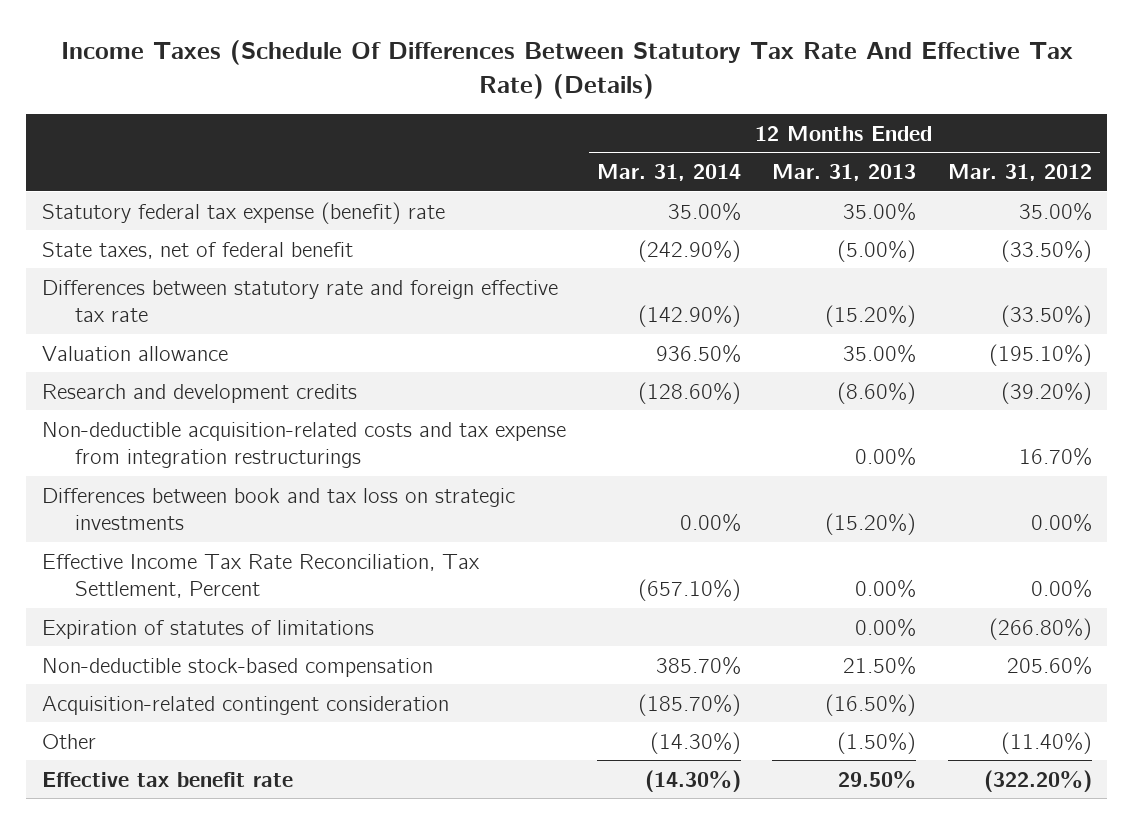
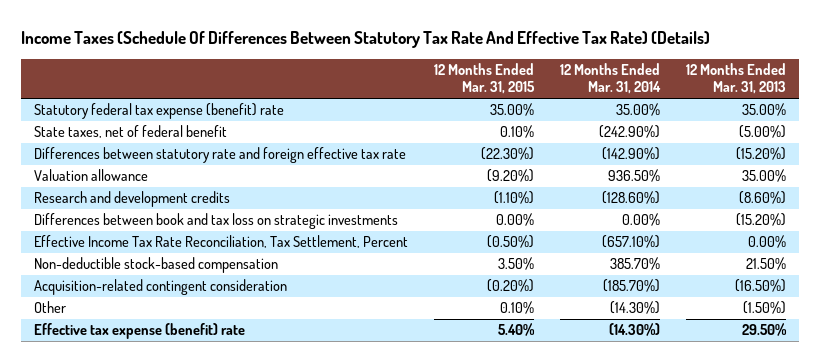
[947,164,1092,182] Mar. 31, 2012 -> none
none -> [434,63,536,95] 12 Months Ended Mar. 31, 2015
[41,421,566,469] Non-deductible acquisition-related costs and tax expense from integration restructurings -> none
[41,619,374,639] Expiration of statutes of limitations -> none
[41,771,293,787] Effective tax benefit rate -> [34,323,246,340] Effective tax expense (benefit) rate

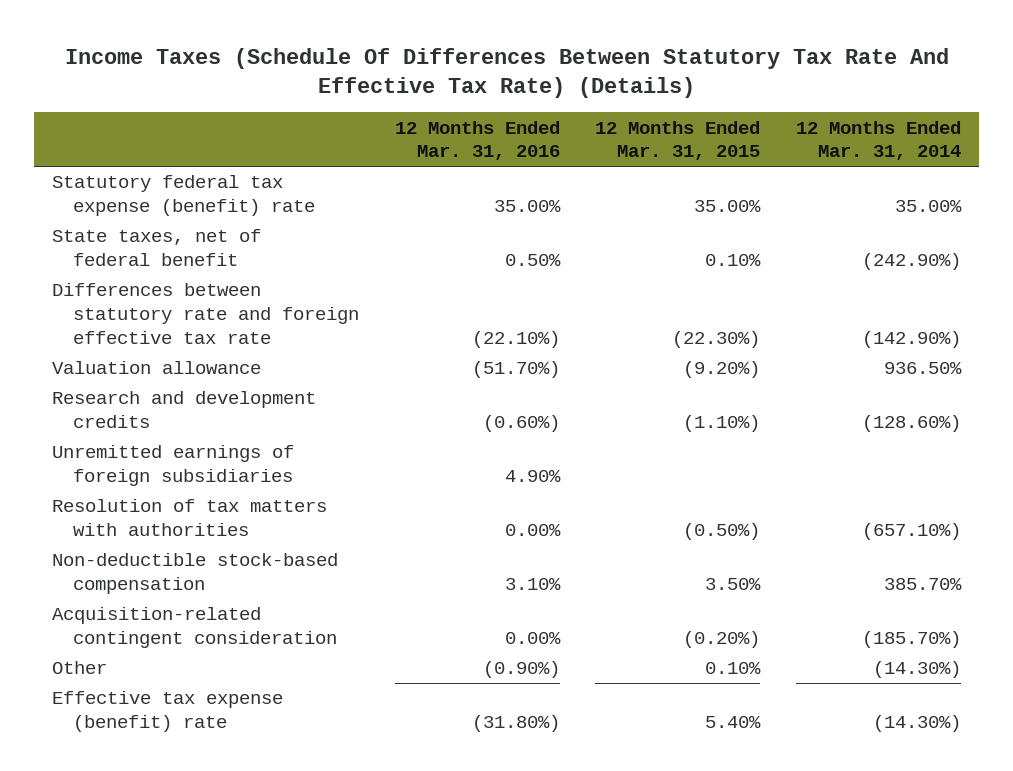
[686,63,787,95] 12 Months Ended Mar. 31, 2013 -> none
none -> [394,120,560,161] 12 Months Ended Mar. 31, 2016
[34,213,399,230] Differences between book and tax loss on strategic investments -> none
none -> [52,445,295,487] Unremitted earnings of foreign subsidiaries
[34,235,409,249] Effective Income Tax Rate Reconciliation, Tax Settlement, Percent -> [52,499,328,537] Resolution of tax matters with authorities

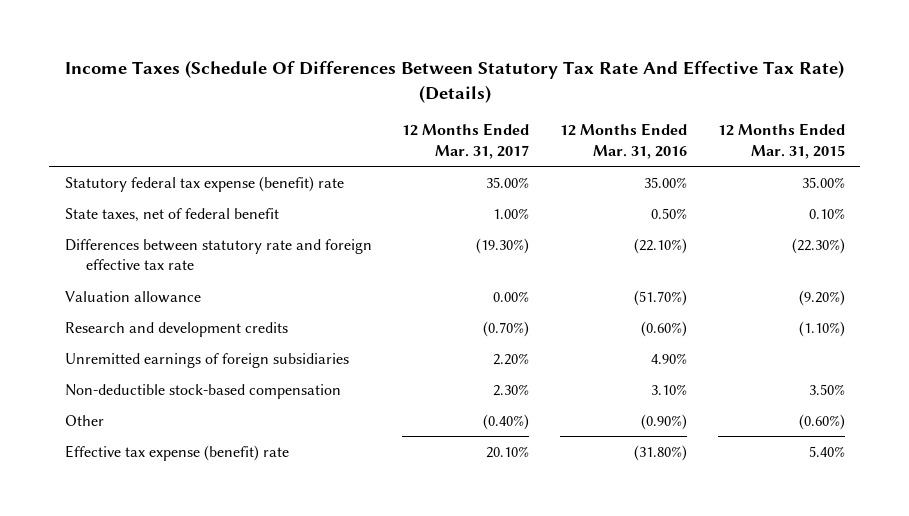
[796,120,962,161] 12 Months Ended Mar. 31, 2014 -> none
none -> [402,123,530,159] 12 Months Ended Mar. 31, 2017
[52,499,328,537] Resolution of tax matters with authorities -> none
[52,607,338,649] Acquisition-related contingent consideration -> none
[705,662,762,675] 0.10% -> [798,413,845,430] (0.60%)

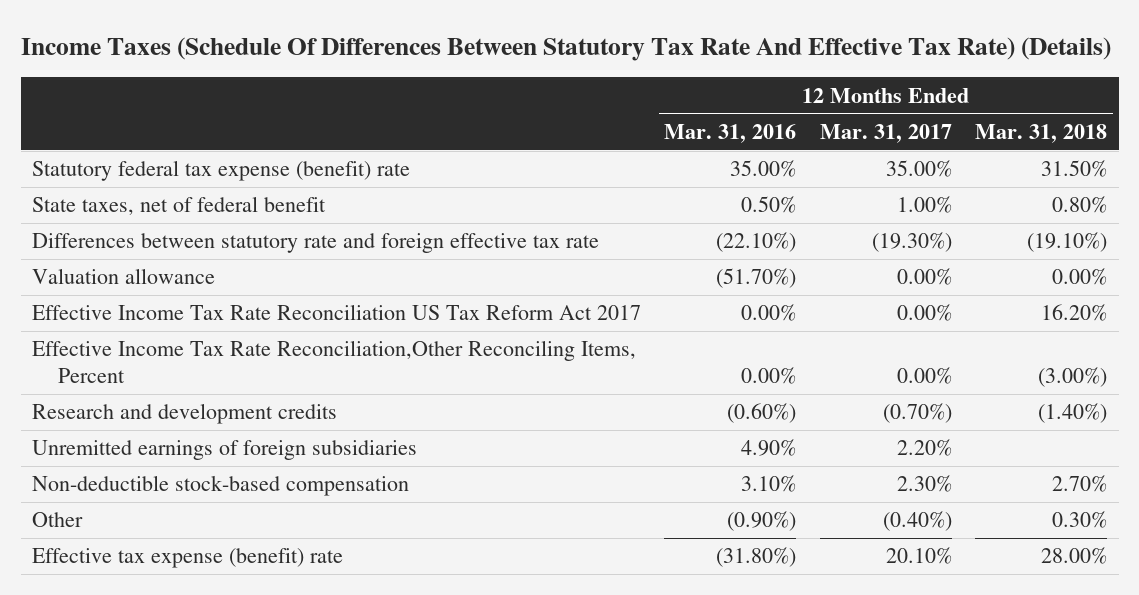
[717,123,845,159] 12 Months Ended Mar. 31, 2015 -> none
none -> [974,123,1107,143] Mar. 31, 2018
none -> [32,304,642,321] Effective Income Tax Rate Reconciliation US Tax Reform Act 2017
none -> [32,340,637,384] Effective Income Tax Rate Reconciliation,Other Reconciling Items, Percent

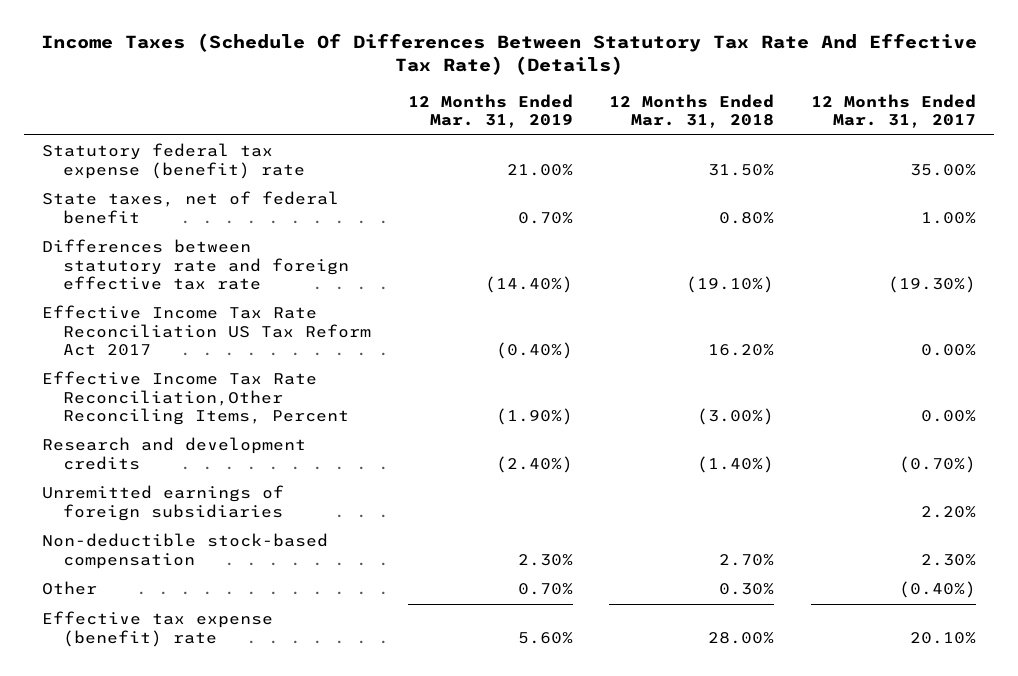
[664,123,797,143] Mar. 31, 2016 -> none
none -> [407,94,573,129] 12 Months Ended Mar. 31, 2019
[32,268,216,285] Valuation allowance -> none

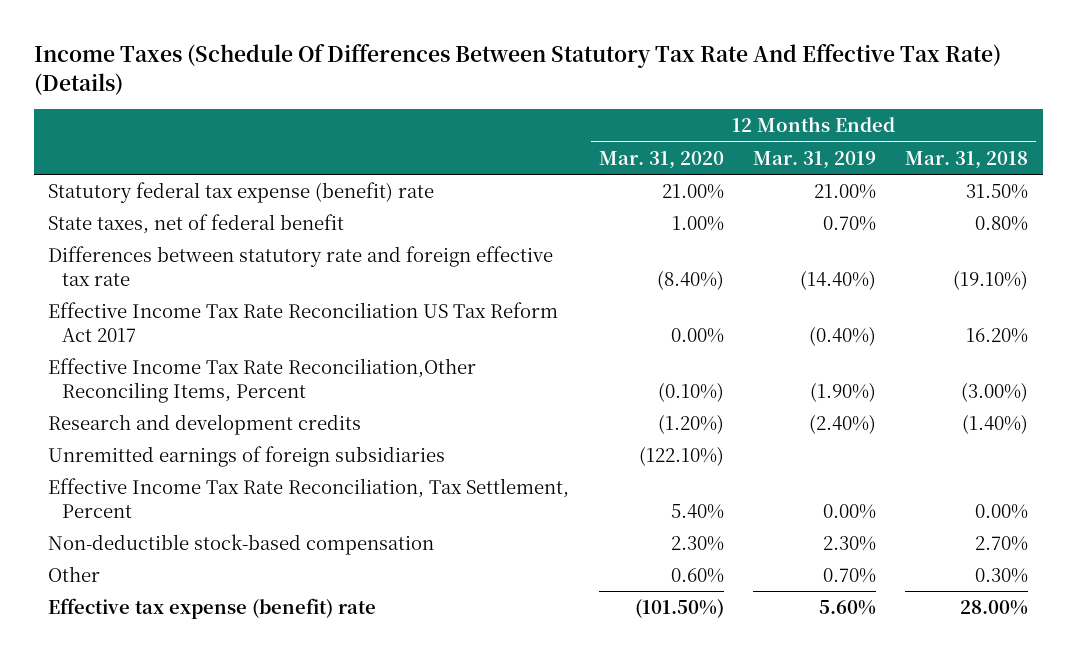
[811,94,977,129] 12 Months Ended Mar. 31, 2017 -> none
none -> [598,150,724,169] Mar. 31, 2020
none -> [48,477,570,518] Effective Income Tax Rate Reconciliation, Tax Settlement, Percent

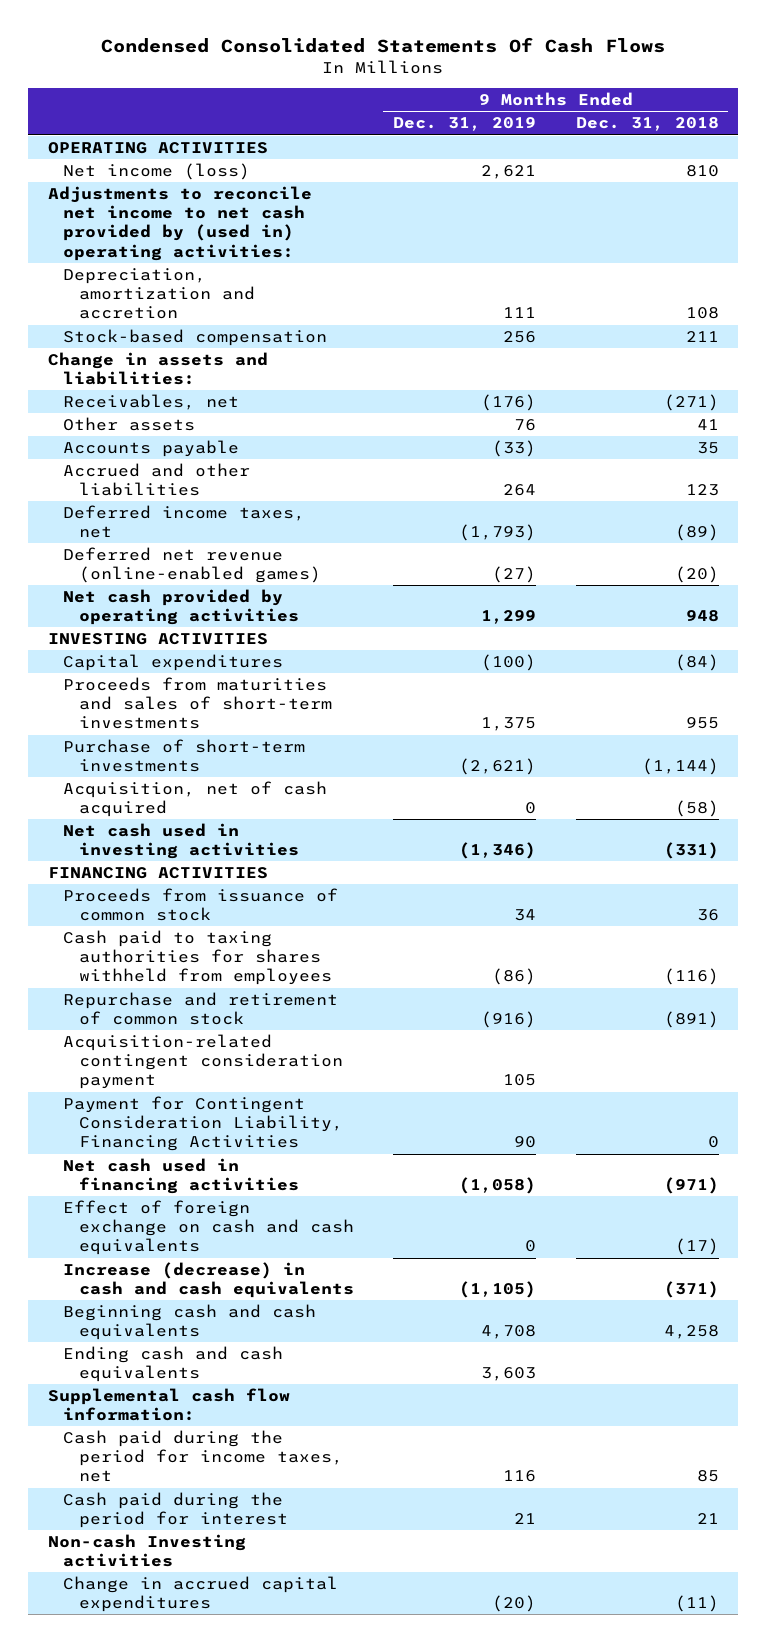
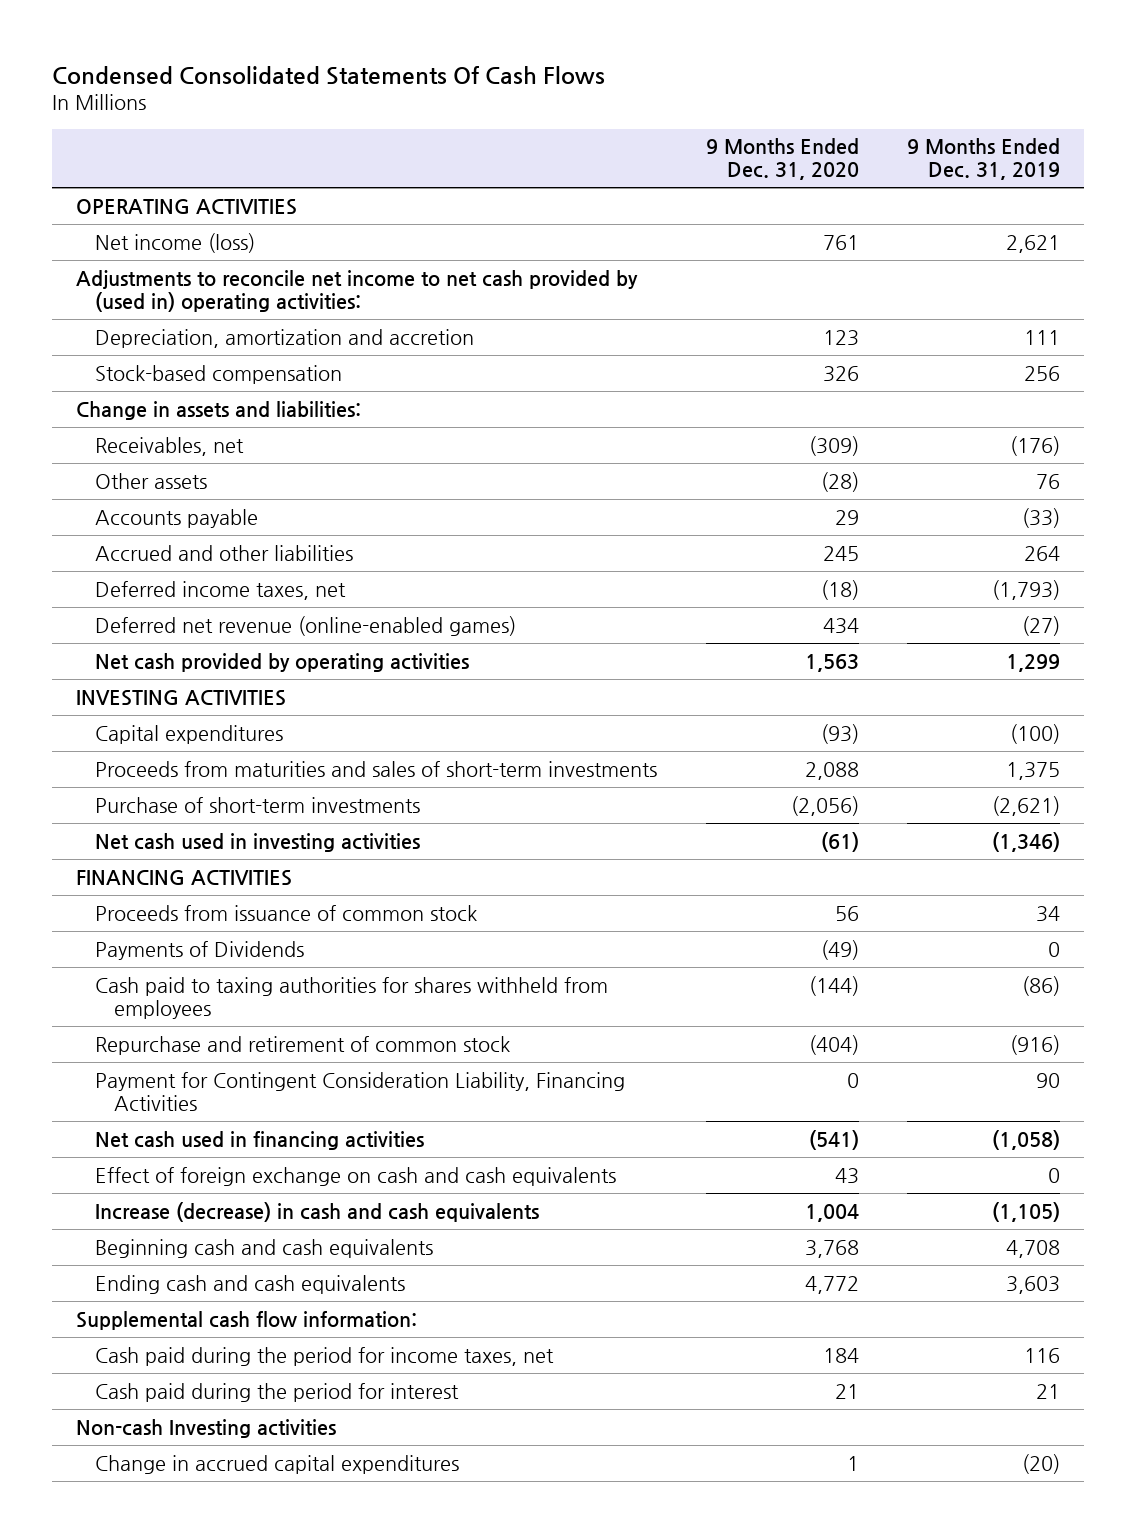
[575,117,719,132] Dec. 31, 2018 -> none
none -> [705,138,859,181] 9 Months Ended Dec. 31, 2020
[63,781,328,818] Acquisition, net of cash acquired -> none
none -> [95,940,305,960] Payments of Dividends
[63,1034,343,1090] Acquisition-related contingent consideration payment -> none

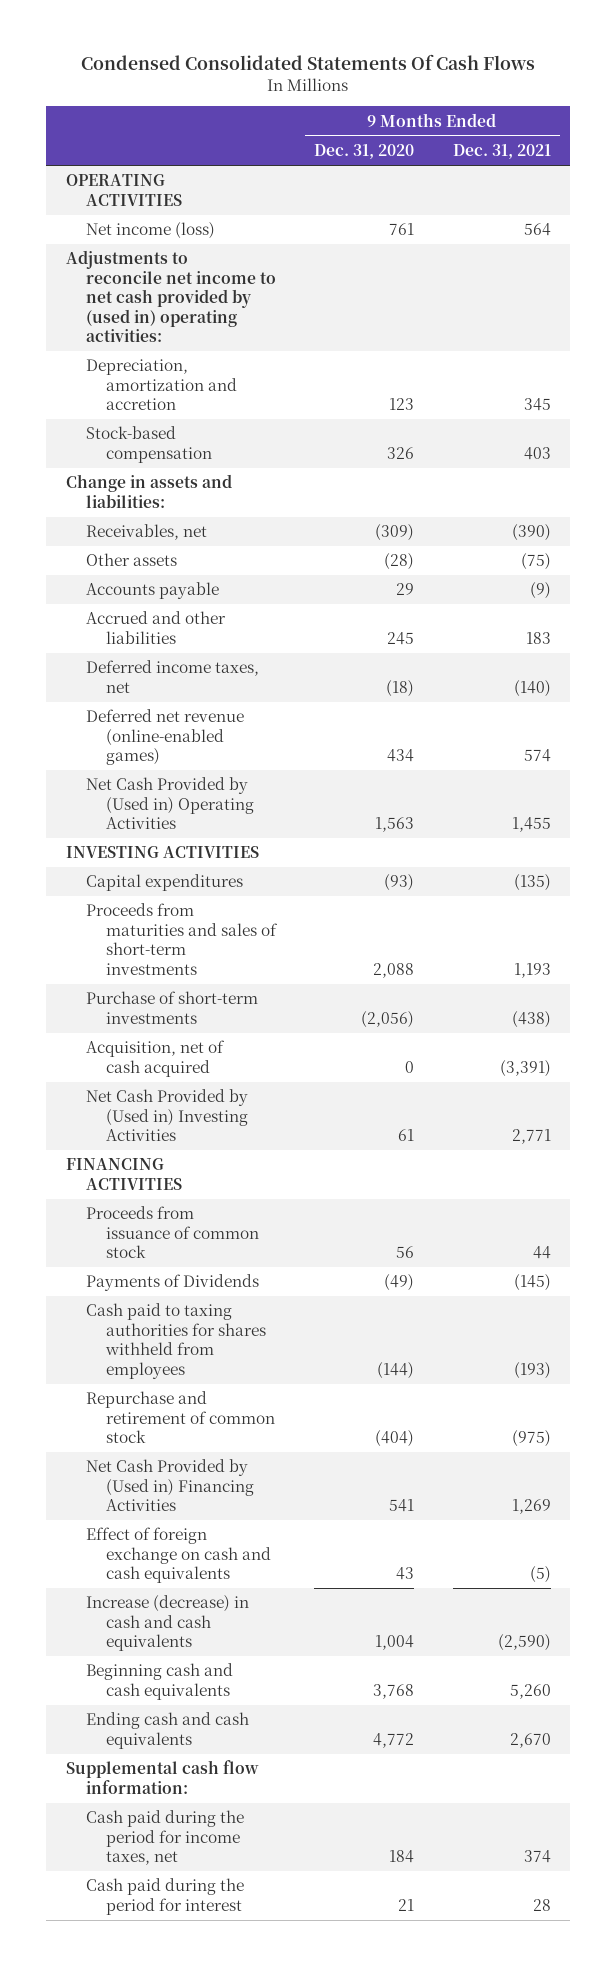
[907,138,1061,181] 9 Months Ended Dec. 31, 2019 -> none
none -> [452,144,551,160] Dec. 31, 2021
[95,652,470,672] Net cash provided by operating activities -> [85,777,254,830] Net Cash Provided by (Used in) Operating Activities
none -> [85,1040,225,1077] Acquisition, net of cash acquired
[95,832,421,852] Net cash used in investing activities -> [85,1089,248,1142] Net Cash Provided by (Used in) Investing Activities
[820,831,859,852] (61) -> [398,1129,415,1142] 61
[95,1071,626,1111] Payment for Contingent Consideration Liability, Financing Activities -> none
[95,1130,425,1150] Net cash used in financing activities -> [85,1459,254,1512] Net Cash Provided by (Used in) Financing Activities
[808,1129,859,1150] (541) -> [389,1499,415,1513] 541
[76,1418,337,1438] Non-cash Investing activities -> none
[95,1454,460,1474] Change in accrued capital expenditures -> none

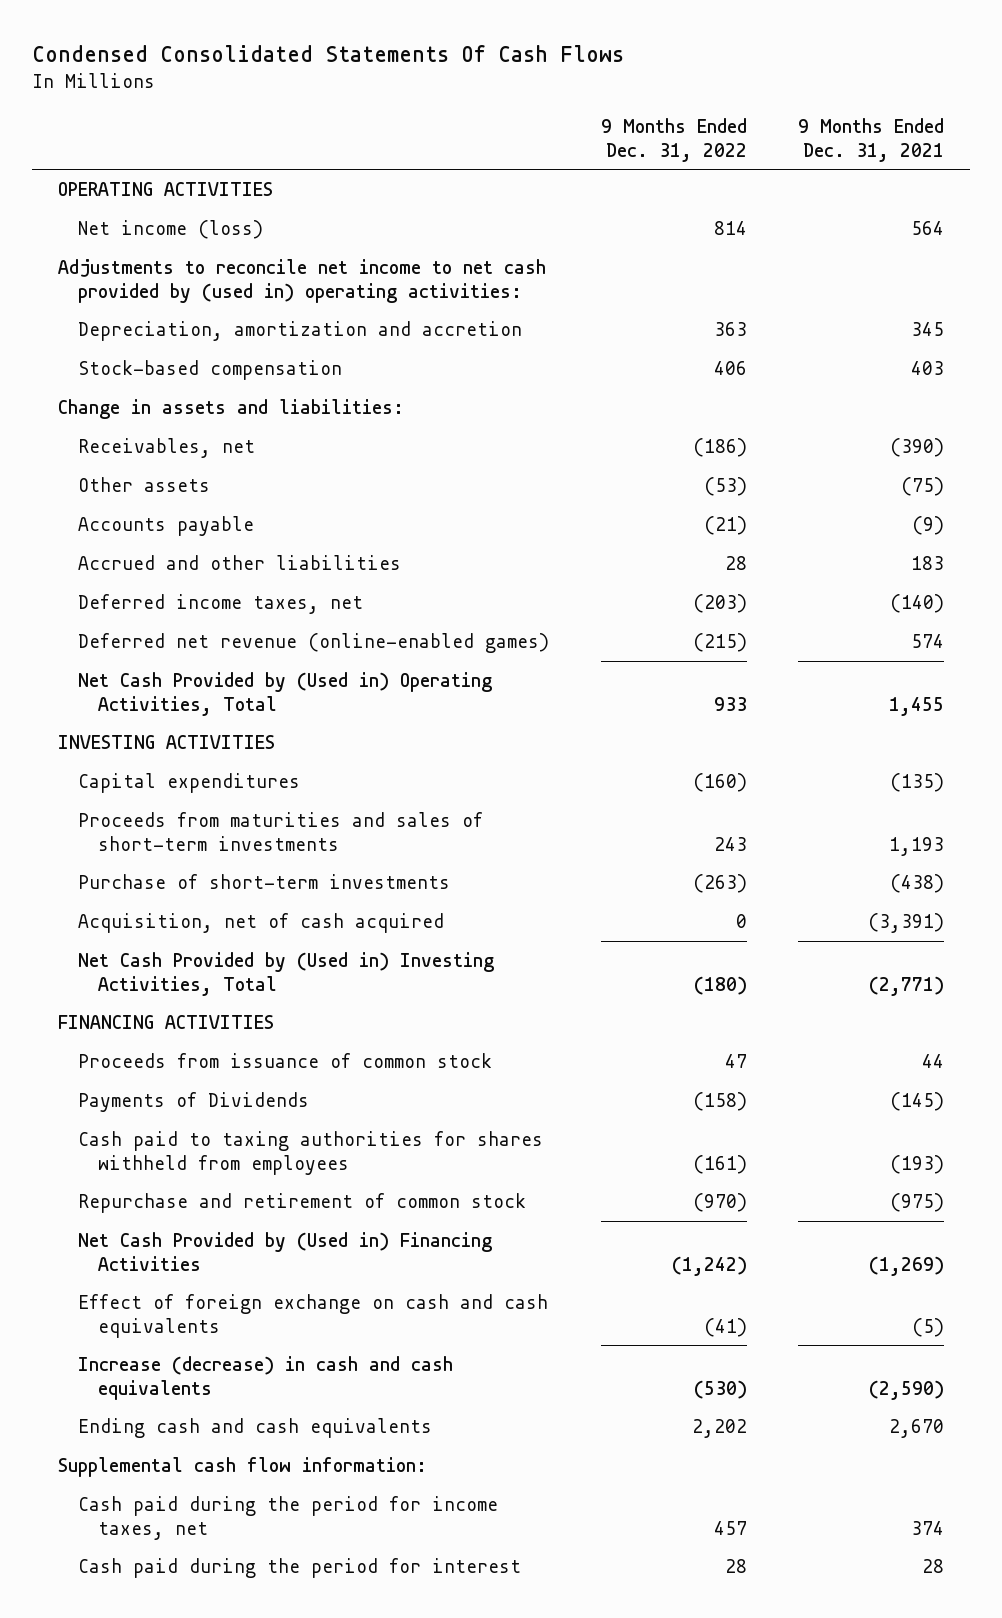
[314,144,415,160] Dec. 31, 2020 -> none
none -> [600,117,747,162] 9 Months Ended Dec. 31, 2022
[85,777,254,830] Net Cash Provided by (Used in) Operating Activities -> [78,671,493,716] Net Cash Provided by (Used in) Operating Activities, Total
[85,1089,248,1142] Net Cash Provided by (Used in) Investing Activities -> [78,951,495,996] Net Cash Provided by (Used in) Investing Activities, Total
[511,1129,551,1145] 2,771 -> [869,975,945,996] (2,771)
[511,1499,551,1515] 1,269 -> [869,1255,945,1276] (1,269)
[85,1663,233,1700] Beginning cash and cash equivalents -> none

